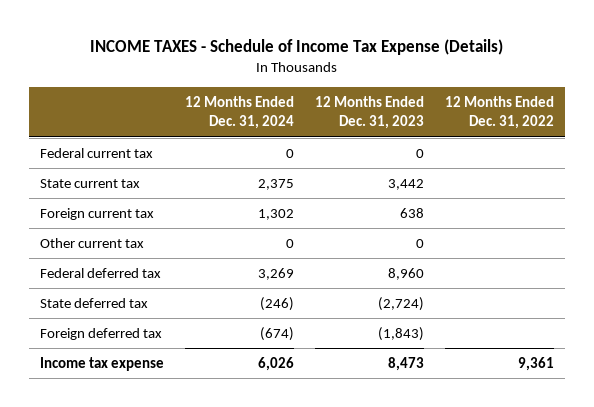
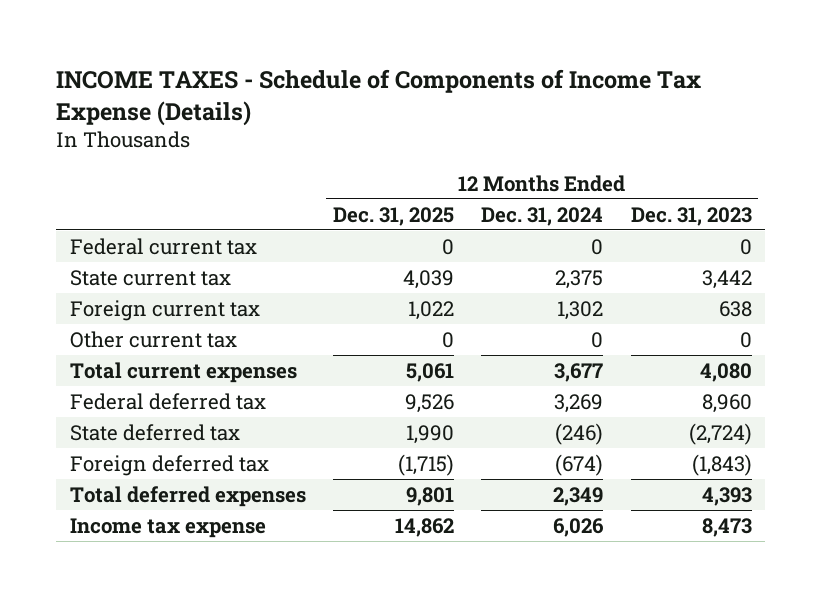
[89,39,503,56] INCOME TAXES - Schedule of Income Tax Expense (Details) -> [56,69,702,126] INCOME TAXES - Schedule of Components of Income Tax Expense (Details)
[445,96,555,130] 12 Months Ended Dec. 31, 2022 -> none
none -> [333,206,455,226] Dec. 31, 2025
none -> [70,361,298,383] Total current expenses
none -> [70,485,307,507] Total deferred expenses

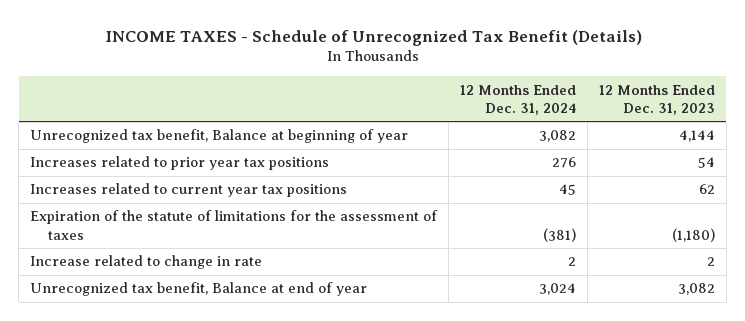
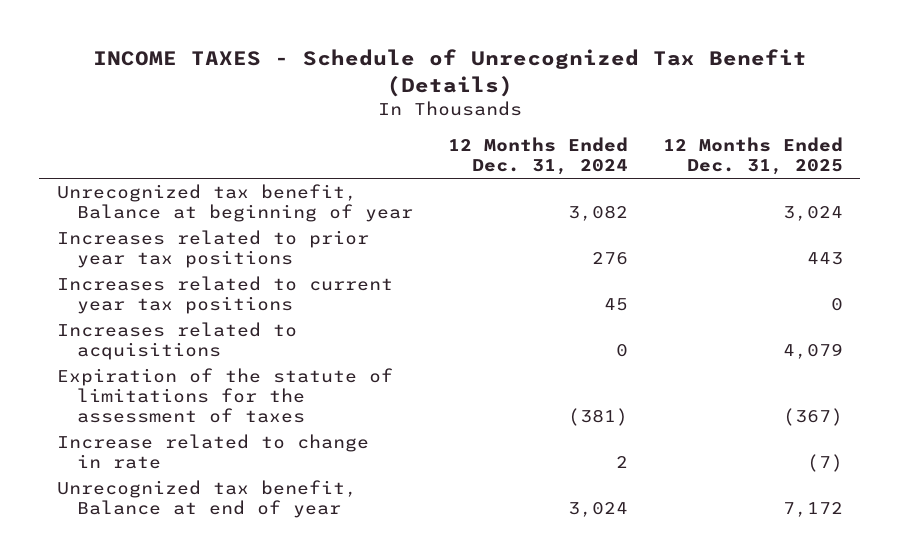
[598,84,715,115] 12 Months Ended Dec. 31, 2023 -> none
none -> [662,136,843,175] 12 Months Ended Dec. 31, 2025
none -> [56,322,297,361] Increases related to acquisitions

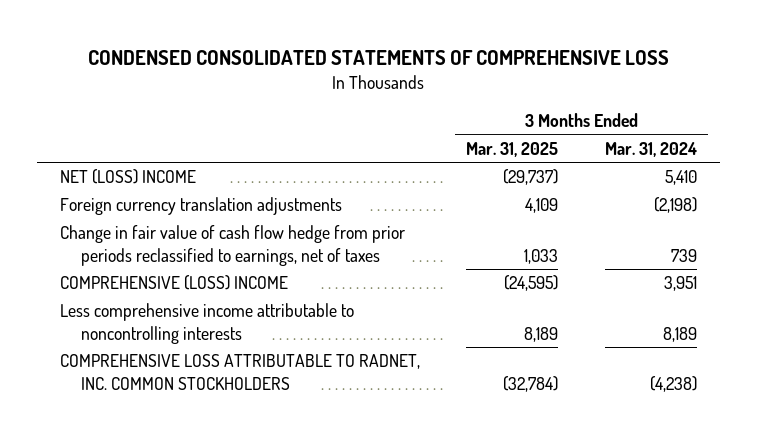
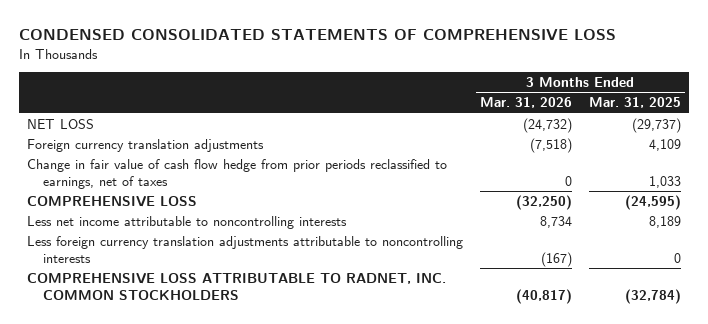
[604,141,697,157] Mar. 31, 2024 -> none
none -> [479,97,572,109] Mar. 31, 2026
[60,169,197,185] NET (LOSS) INCOME -> [27,118,95,129] NET LOSS
[60,275,289,291] COMPREHENSIVE (LOSS) INCOME -> [27,195,198,207] COMPREHENSIVE LOSS
[60,303,355,344] Less comprehensive income attributable to noncontrolling interests -> [27,215,348,229] Less net income attributable to noncontrolling interests
none -> [27,235,464,263] Less foreign currency translation adjustments attributable to noncontrolling interests

